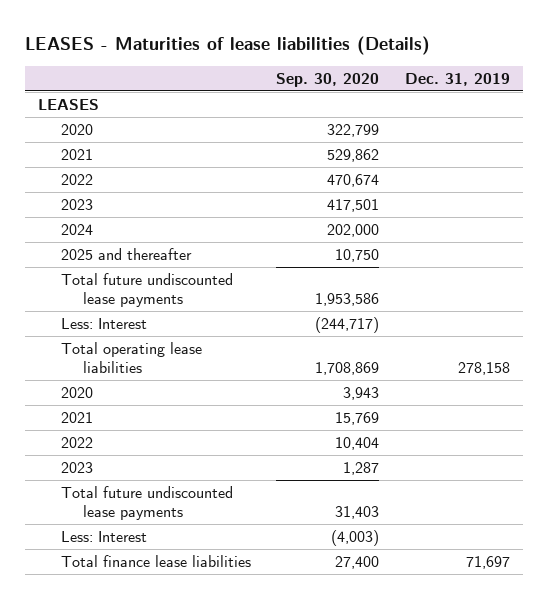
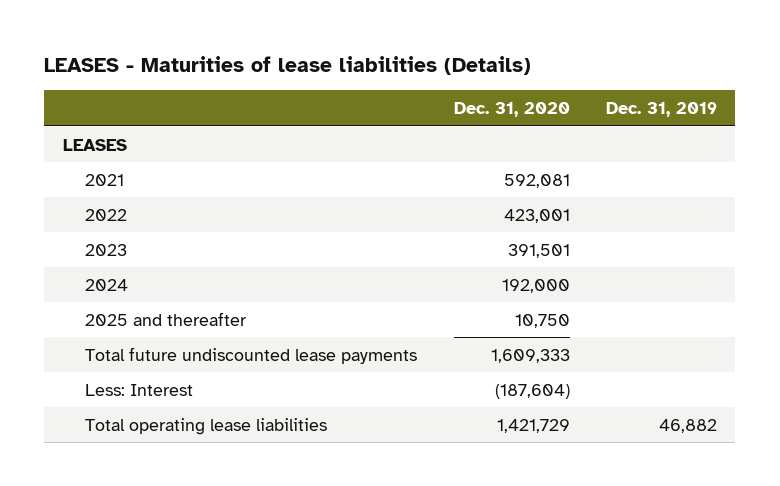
[276,72,380,87] Sep. 30, 2020 -> none
none -> [453,102,570,118] Dec. 31, 2020
[60,124,93,136] 2020 -> none
[60,387,93,399] 2020 -> none
[60,412,93,424] 2021 -> none
[60,437,93,449] 2022 -> none
[60,462,93,474] 2023 -> none
[60,486,233,520] Total future undiscounted lease payments -> none
[60,531,147,543] Less: Interest -> none
[60,555,251,568] Total finance lease liabilities -> none
[457,361,510,375] 278,158 -> [659,418,718,433] 46,882

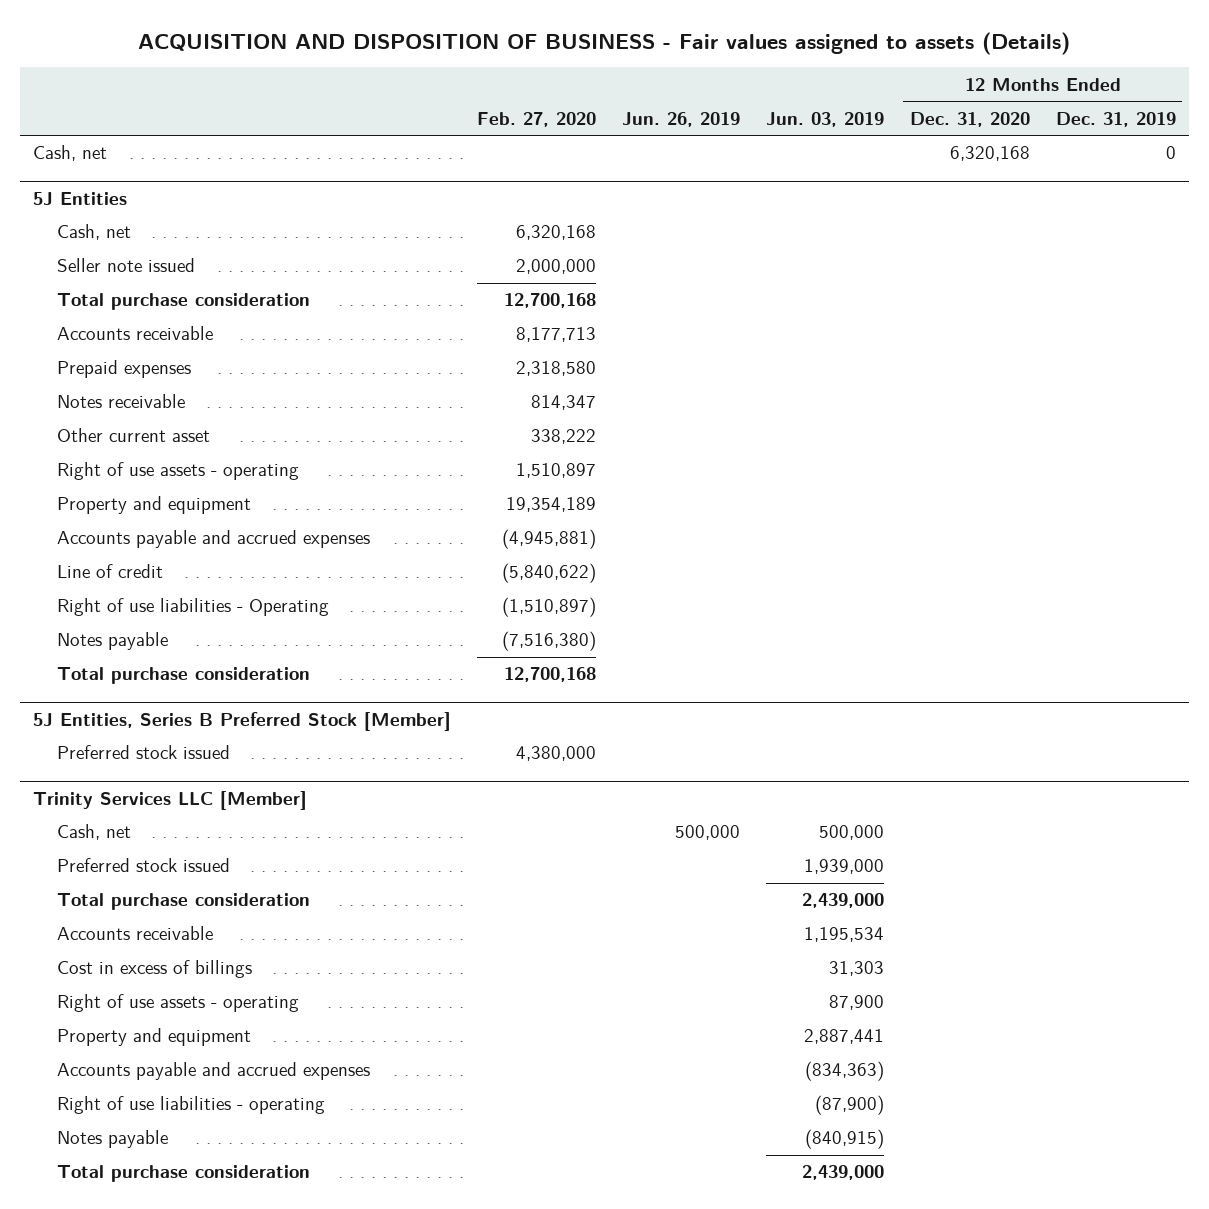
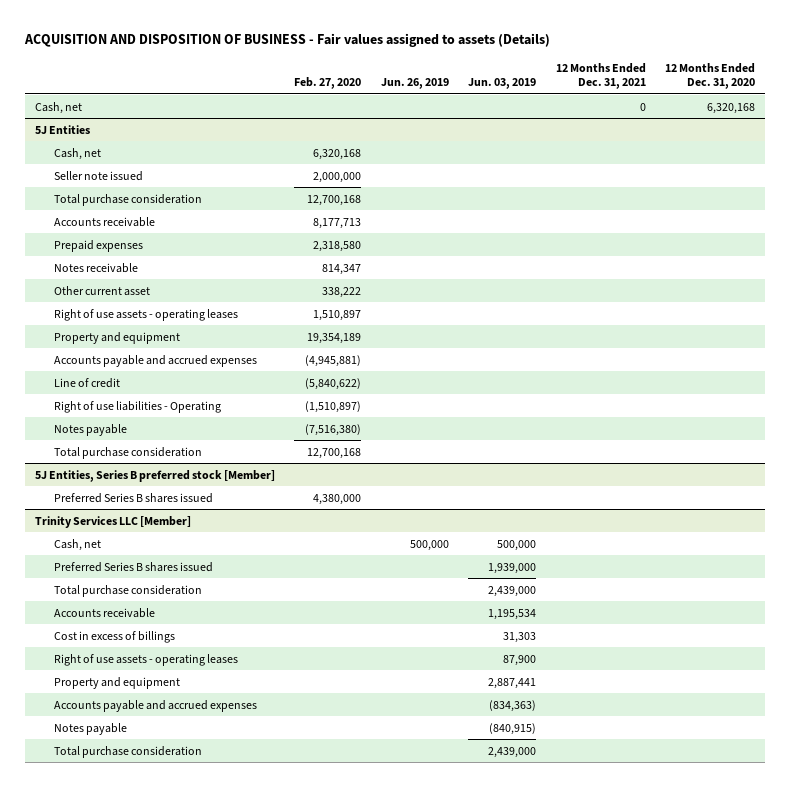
[1055,111,1176,127] Dec. 31, 2019 -> none
none -> [555,62,646,90] 12 Months Ended Dec. 31, 2021
[56,462,299,481] Right of use assets - operating -> [53,308,238,321] Right of use assets - operating leases
[32,712,451,732] 5J Entities, Series B Preferred Stock [Member] -> [34,469,275,482] 5J Entities, Series B preferred stock [Member]
[56,745,230,760] Preferred stock issued -> [53,492,213,503] Preferred Series B shares issued
[56,858,230,873] Preferred stock issued -> [53,561,213,572] Preferred Series B shares issued
[56,994,299,1013] Right of use assets - operating -> [53,653,238,666] Right of use assets - operating leases
[56,1096,325,1115] Right of use liabilities - operating -> none

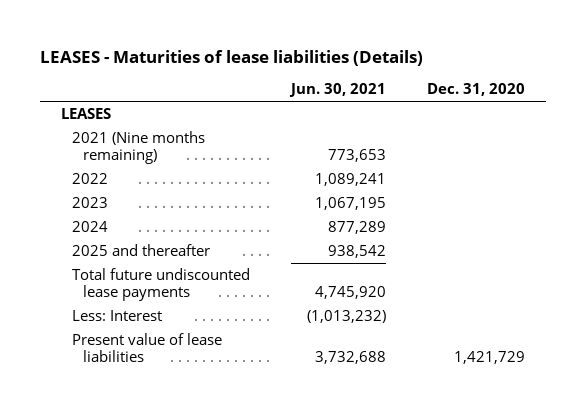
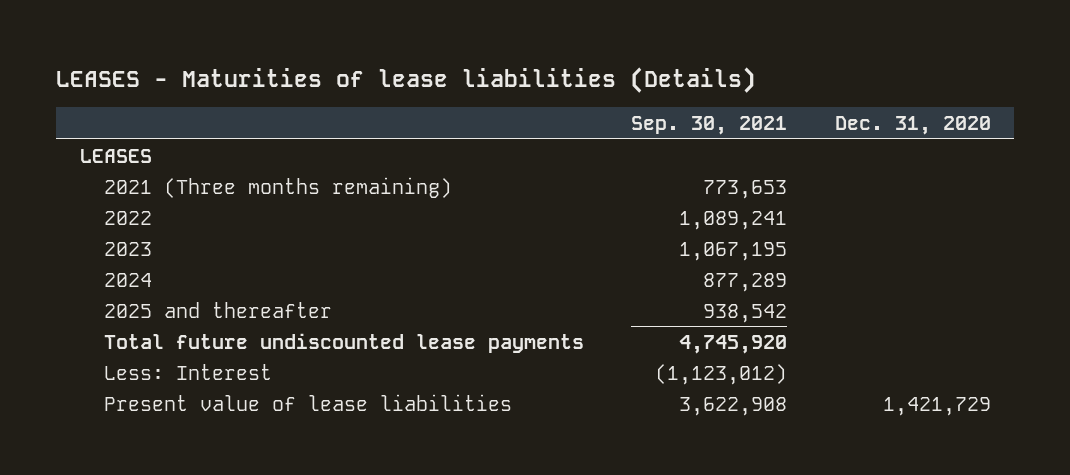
[288,83,386,98] Jun. 30, 2021 -> none
none -> [631,115,788,135] Sep. 30, 2021
[71,131,205,165] 2021 (Nine months remaining) -> [103,176,452,198] 2021 (Three months remaining)

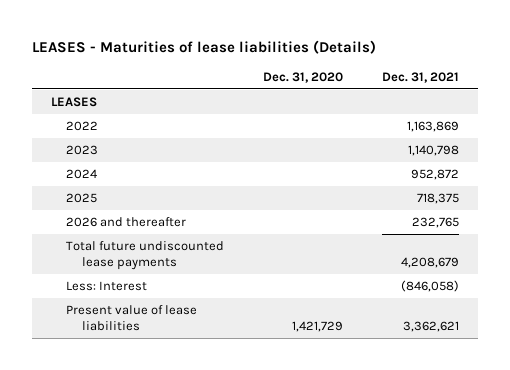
[631,115,788,135] Sep. 30, 2021 -> none
none -> [381,71,459,83] Dec. 31, 2021
[103,176,452,198] 2021 (Three months remaining) -> none
none -> [66,192,98,203] 2025
[103,301,332,318] 2025 and thereafter -> [66,216,187,227] 2026 and thereafter

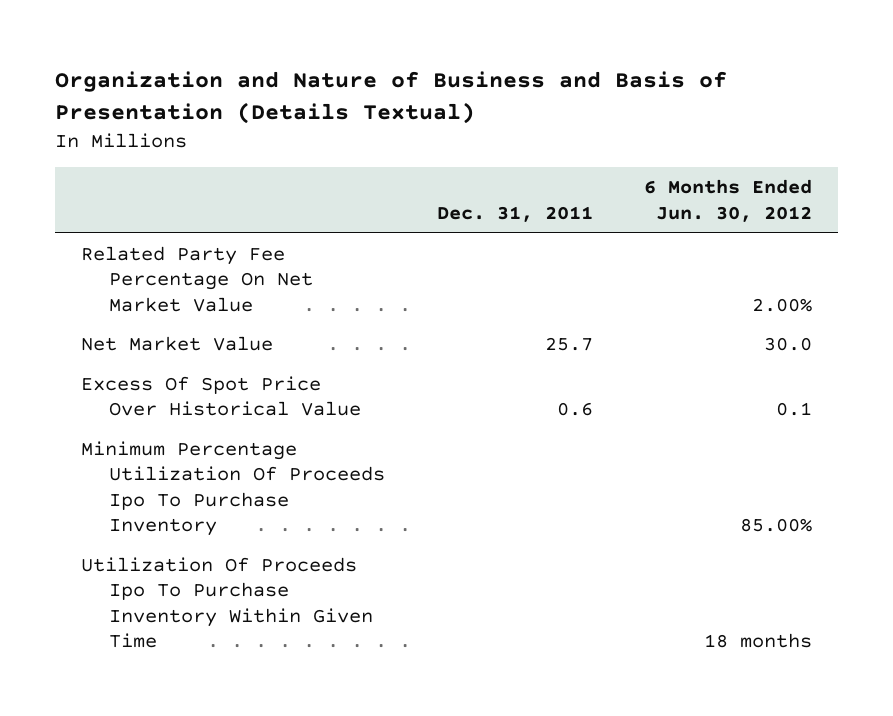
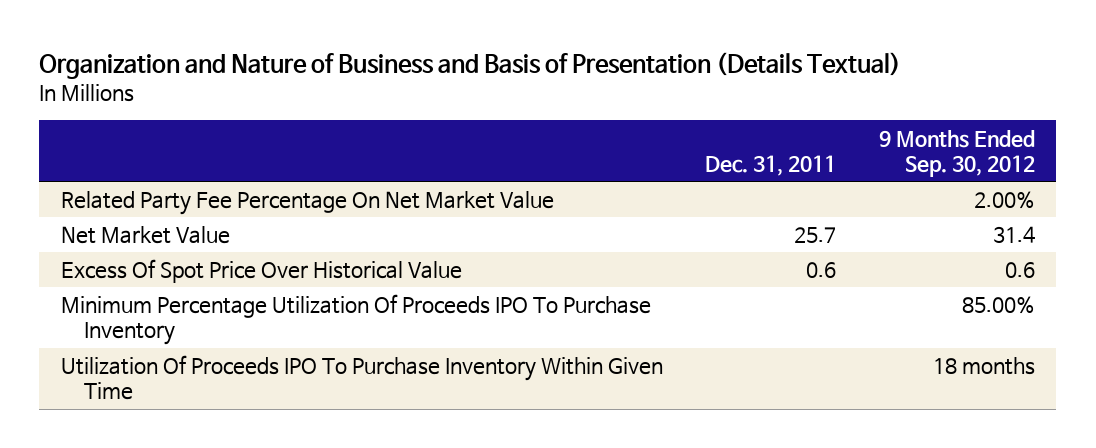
[644,179,813,222] 6 Months Ended Jun. 30, 2012 -> none
none -> [879,129,1036,177] 9 Months Ended Sep. 30, 2012
[81,441,385,536] Minimum Percentage Utilization Of Proceeds Ipo To Purchase Inventory -> [60,294,651,346] Minimum Percentage Utilization Of Proceeds IPO To Purchase Inventory
[81,557,373,648] Utilization Of Proceeds Ipo To Purchase Inventory Within Given Time -> [60,355,663,401] Utilization Of Proceeds IPO To Purchase Inventory Within Given Time

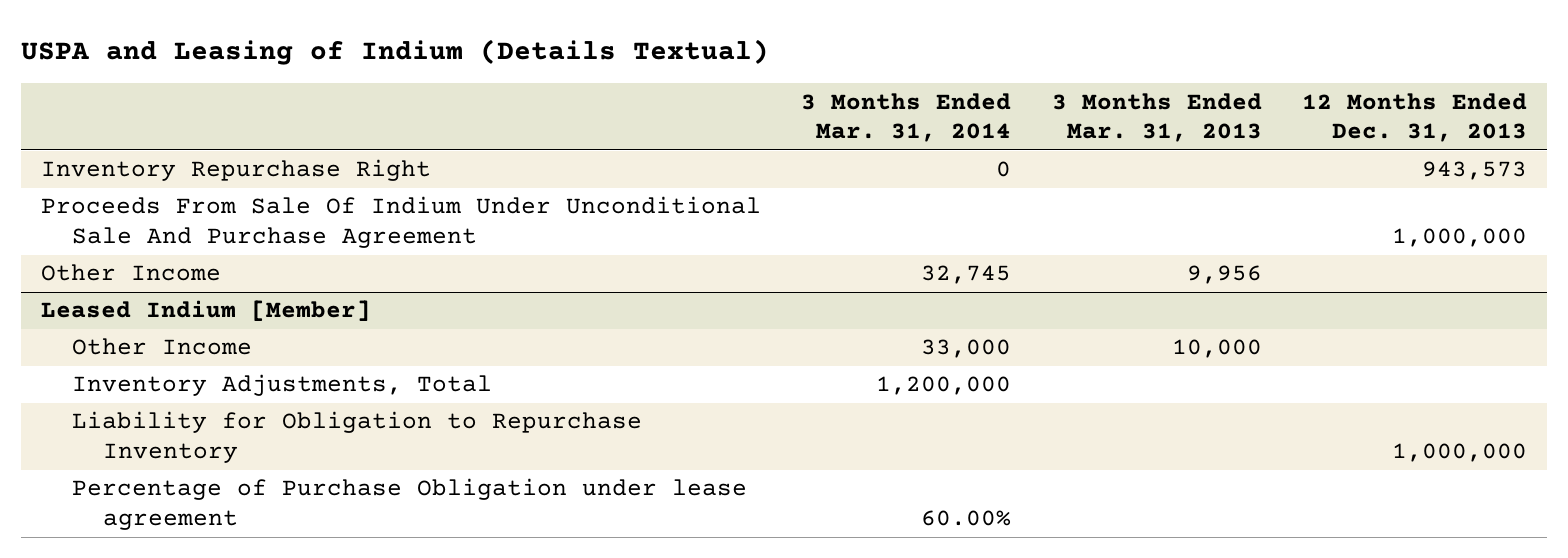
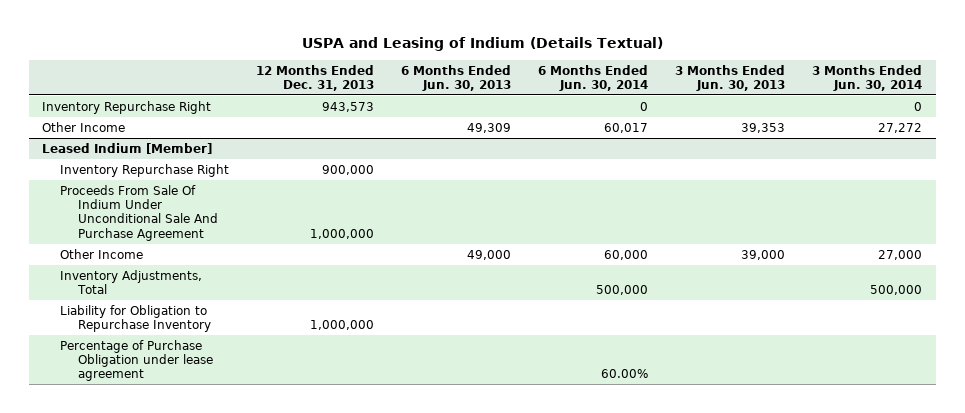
[801,92,1012,143] 3 Months Ended Mar. 31, 2014 -> none
[1051,92,1262,143] 3 Months Ended Mar. 31, 2013 -> none
none -> [401,64,512,91] 6 Months Ended Jun. 30, 2013
none -> [538,64,649,91] 6 Months Ended Jun. 30, 2014
none -> [675,64,786,91] 3 Months Ended Jun. 30, 2013
none -> [812,64,923,91] 3 Months Ended Jun. 30, 2014
[40,196,761,249] Proceeds From Sale Of Indium Under Unconditional Sale And Purchase Agreement -> none
none -> [60,163,230,177] Inventory Repurchase Right
none -> [60,184,219,241] Proceeds From Sale Of Indium Under Unconditional Sale And Purchase Agreement

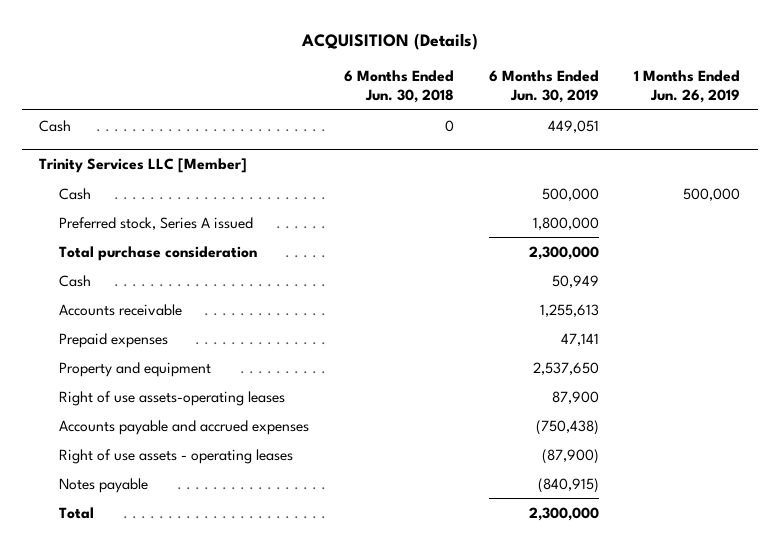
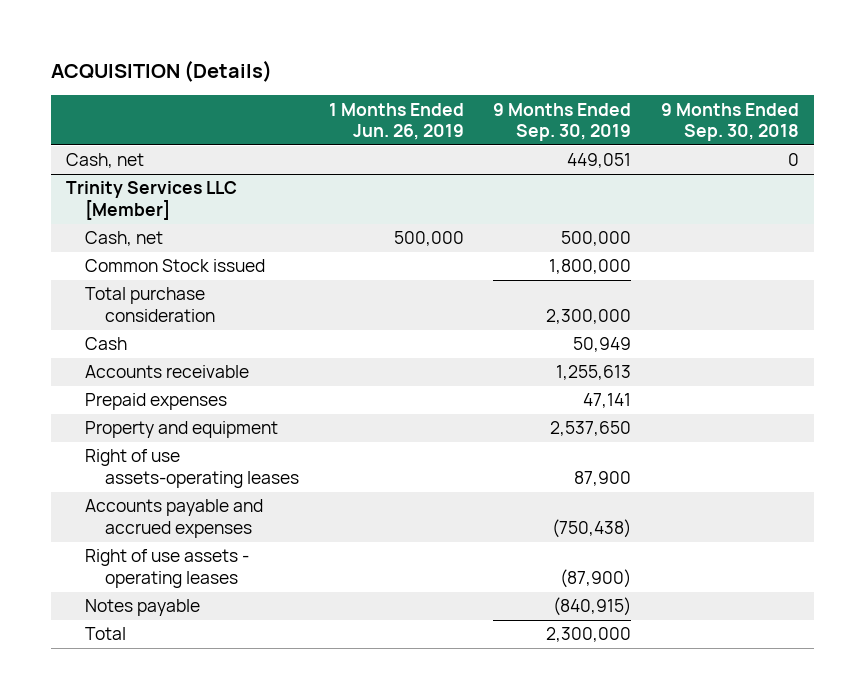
[343,69,454,104] 6 Months Ended Jun. 30, 2018 -> none
[489,69,600,104] 6 Months Ended Jun. 30, 2019 -> none
none -> [493,102,632,142] 9 Months Ended Sep. 30, 2019
none -> [661,102,800,142] 9 Months Ended Sep. 30, 2018
[39,119,72,132] Cash -> [65,153,144,169] Cash, net
[58,216,253,230] Preferred stock, Series A issued -> none
[58,187,91,200] Cash -> [85,231,164,247] Cash, net
none -> [85,259,266,273] Common Stock issued

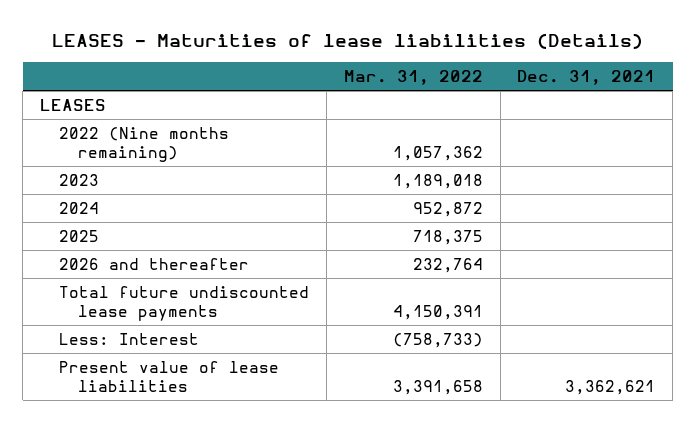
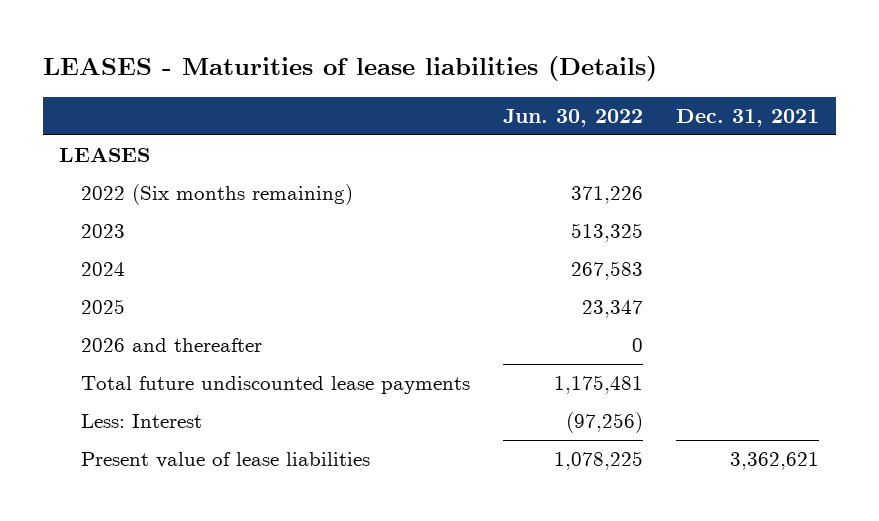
[343,70,483,86] Mar. 31, 2022 -> none
none -> [503,108,644,127] Jun. 30, 2022
[59,126,230,162] 2022 (Nine months remaining) -> [81,184,354,206] 2022 (Six months remaining)

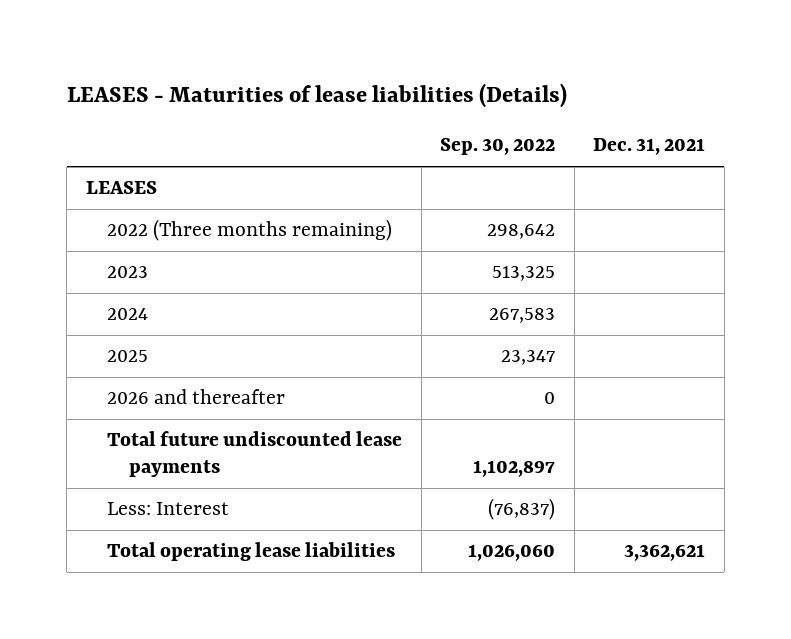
[503,108,644,127] Jun. 30, 2022 -> none
none -> [440,138,556,156] Sep. 30, 2022
[81,184,354,206] 2022 (Six months remaining) -> [107,219,393,242] 2022 (Three months remaining)
[81,452,371,469] Present value of lease liabilities -> [107,542,396,562] Total operating lease liabilities

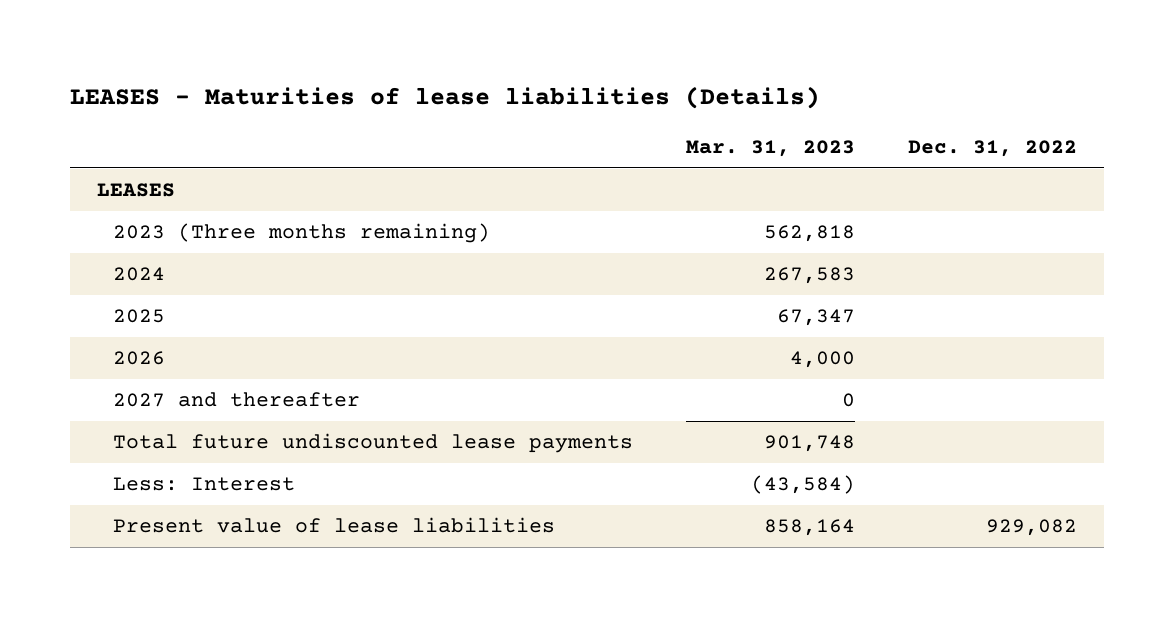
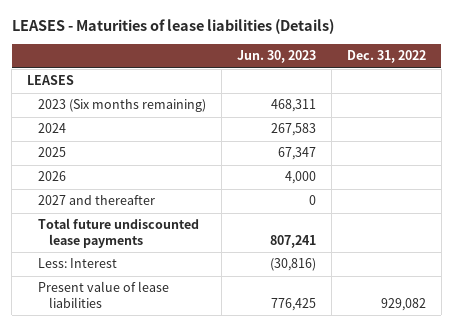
[686,140,856,158] Mar. 31, 2023 -> none
none -> [236,50,316,64] Jun. 30, 2023
[112,223,490,244] 2023 (Three months remaining) -> [38,99,207,113] 2023 (Six months remaining)

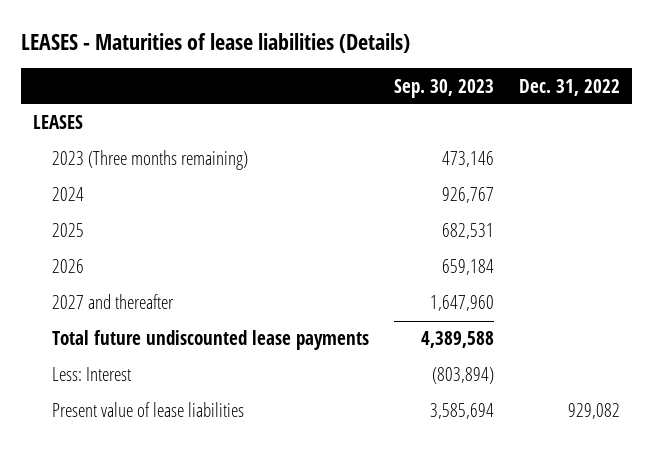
[236,50,316,64] Jun. 30, 2023 -> none
none -> [393,78,494,98] Sep. 30, 2023
[38,99,207,113] 2023 (Six months remaining) -> [51,150,248,171] 2023 (Three months remaining)

